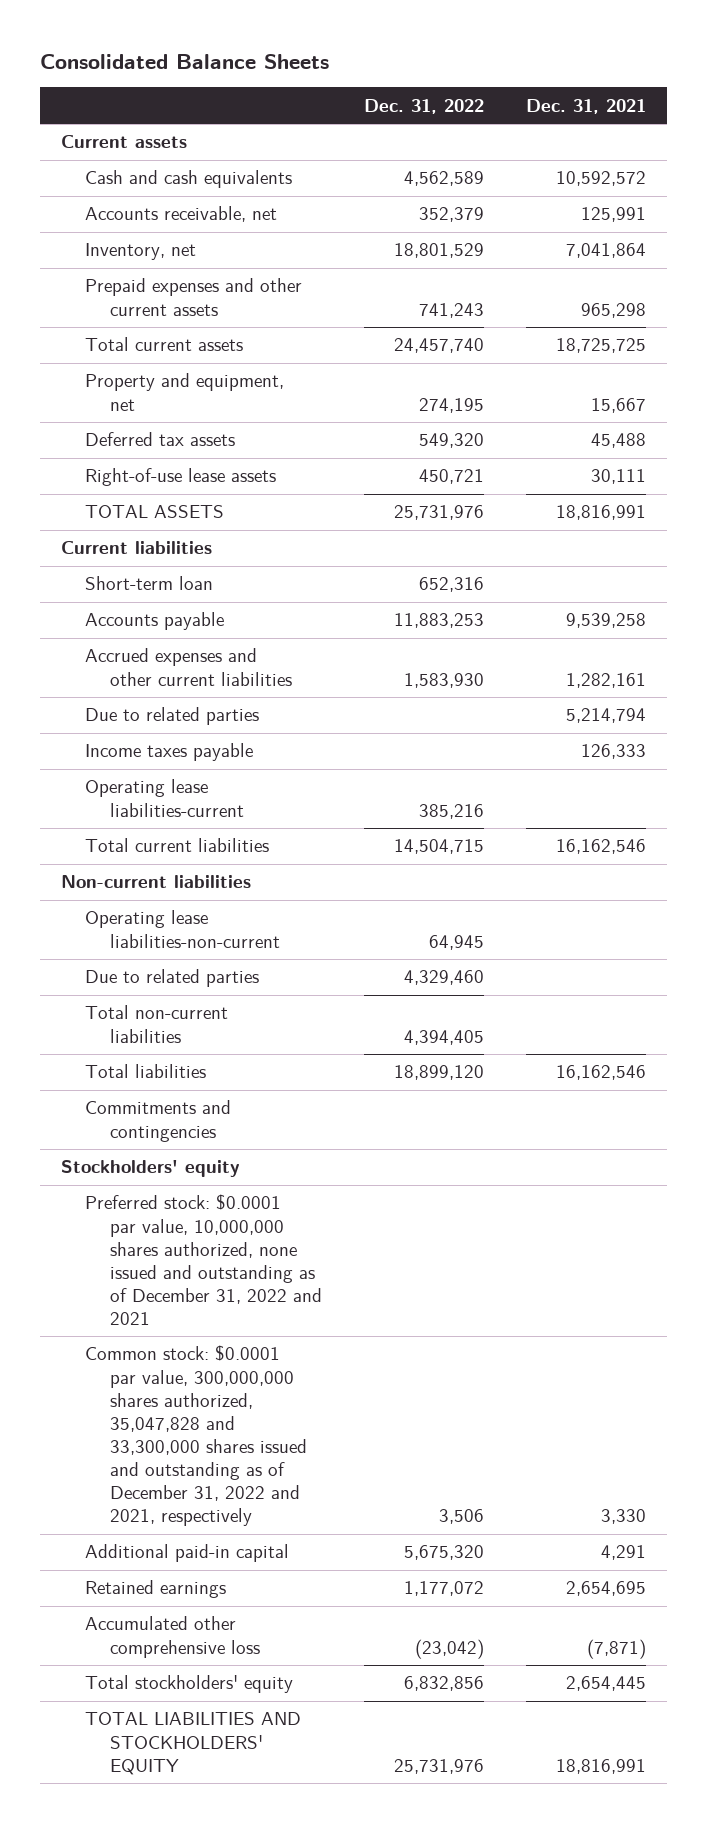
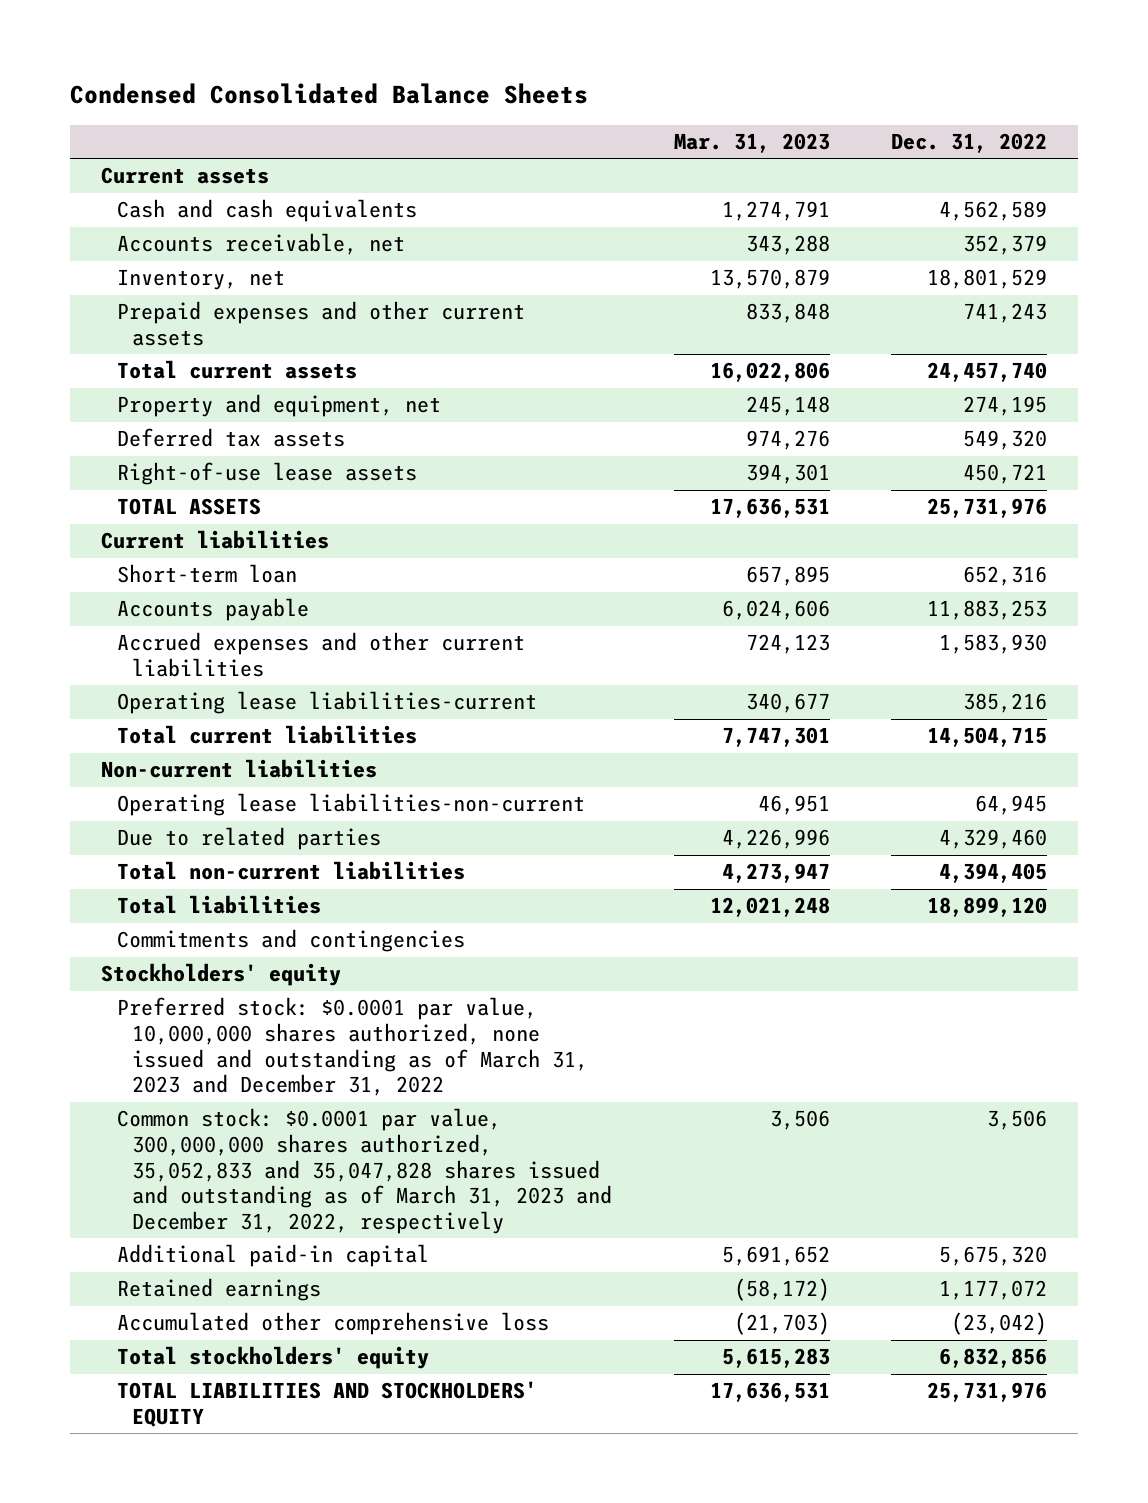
[39,53,329,69] Consolidated Balance Sheets -> [70,83,589,105] Condensed Consolidated Balance Sheets
[526,98,647,114] Dec. 31, 2021 -> none
none -> [673,132,830,153] Mar. 31, 2023
[85,707,260,726] Due to related parties -> none
[85,743,254,762] Income taxes payable -> none
[85,1194,323,1326] Preferred stock: $0.0001 par value, 10,000,000 shares authorized, none issued and outstanding as of December 31, 2022 and 2021 -> [116,997,589,1097] Preferred stock: $0.0001 par value, 10,000,000 shares authorized, none issued and outstanding as of March 31, 2023 and December 31, 2022
[85,1345,308,1527] Common stock: $0.0001 par value, 300,000,000 shares authorized, 35,047,828 and 33,300,000 shares issued and outstanding as of December 31, 2022 and 2021, respectively -> [116,1108,613,1234] Common stock: $0.0001 par value, 300,000,000 shares authorized, 35,052,833 and 35,047,828 shares issued and outstanding as of March 31, 2023 and December 31, 2022, respectively

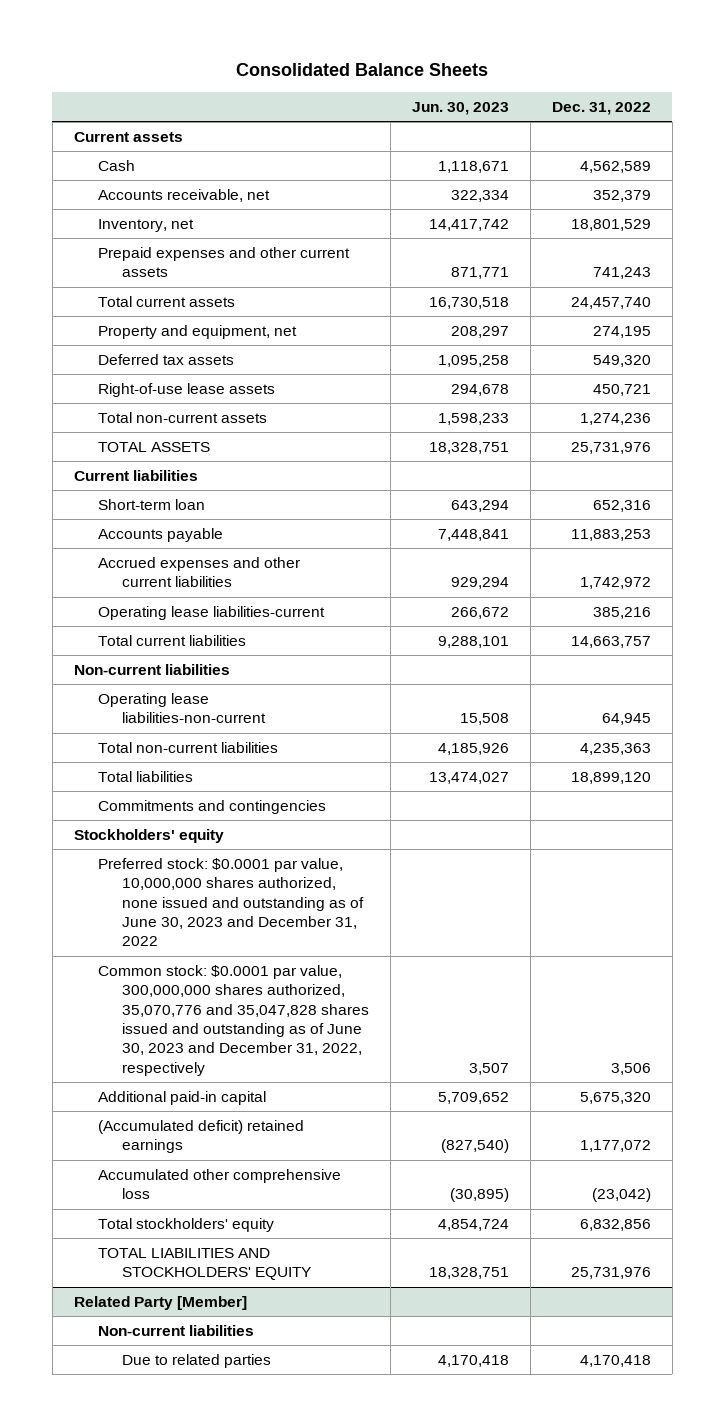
[70,83,589,105] Condensed Consolidated Balance Sheets -> [236,63,489,77] Consolidated Balance Sheets
[673,132,830,153] Mar. 31, 2023 -> none
none -> [411,101,509,115] Jun. 30, 2023
[116,199,417,223] Cash and cash equivalents -> [97,160,135,172] Cash
none -> [97,412,267,424] Total non-current assets
[939,634,1048,655] 1,583,930 -> [579,577,651,590] 1,742,972
[927,727,1048,748] 14,504,715 -> [570,636,651,649] 14,663,757
[116,827,381,851] Due to related parties -> none
[939,863,1048,884] 4,394,405 -> [579,743,651,756] 4,235,363
[116,997,589,1097] Preferred stock: $0.0001 par value, 10,000,000 shares authorized, none issued and outstanding as of March 31, 2023 and December 31, 2022 -> [97,858,364,947] Preferred stock: $0.0001 par value, 10,000,000 shares authorized, none issued and outstanding as of June 30, 2023 and December 31, 2022
[116,1108,613,1234] Common stock: $0.0001 par value, 300,000,000 shares authorized, 35,052,833 and 35,047,828 shares issued and outstanding as of March 31, 2023 and December 31, 2022, respectively -> [97,965,369,1076] Common stock: $0.0001 par value, 300,000,000 shares authorized, 35,070,776 and 35,047,828 shares issued and outstanding as of June 30, 2023 and December 31, 2022, respectively
[116,1278,321,1302] Retained earnings -> [97,1120,304,1154] (Accumulated deficit) retained earnings
none -> [73,1296,247,1311] Related Party [Member]
none -> [97,1325,254,1337] Non-current liabilities
none -> [121,1354,271,1369] Due to related parties

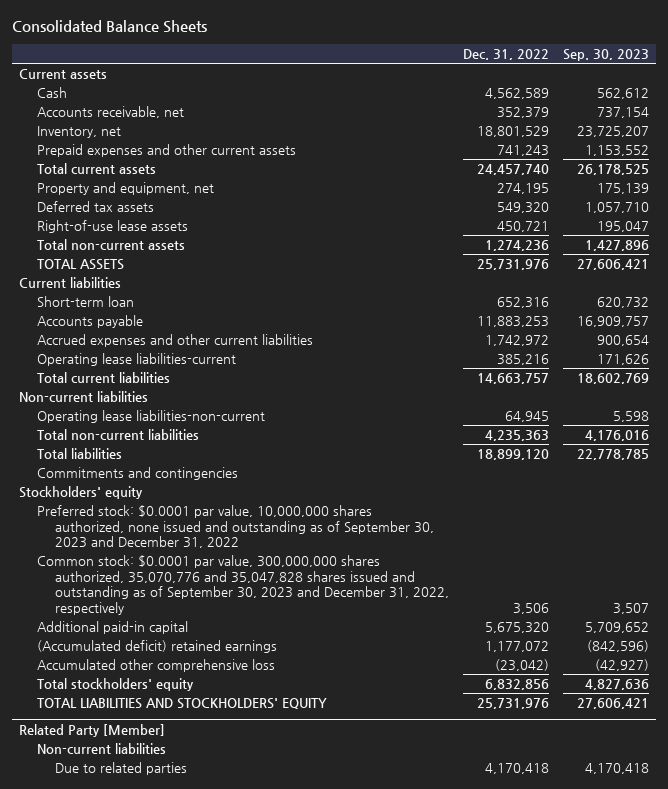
[411,101,509,115] Jun. 30, 2023 -> none
none -> [563,49,650,62] Sep. 30, 2023
[97,858,364,947] Preferred stock: $0.0001 par value, 10,000,000 shares authorized, none issued and outstanding as of June 30, 2023 and December 31, 2022 -> [36,505,434,549] Preferred stock: $0.0001 par value, 10,000,000 shares authorized, none issued and outstanding as of September 30, 2023 and December 31, 2022
[97,965,369,1076] Common stock: $0.0001 par value, 300,000,000 shares authorized, 35,070,776 and 35,047,828 shares issued and outstanding as of June 30, 2023 and December 31, 2022, respectively -> [36,555,449,615] Common stock: $0.0001 par value, 300,000,000 shares authorized, 35,070,776 and 35,047,828 shares issued and outstanding as of September 30, 2023 and December 31, 2022, respectively

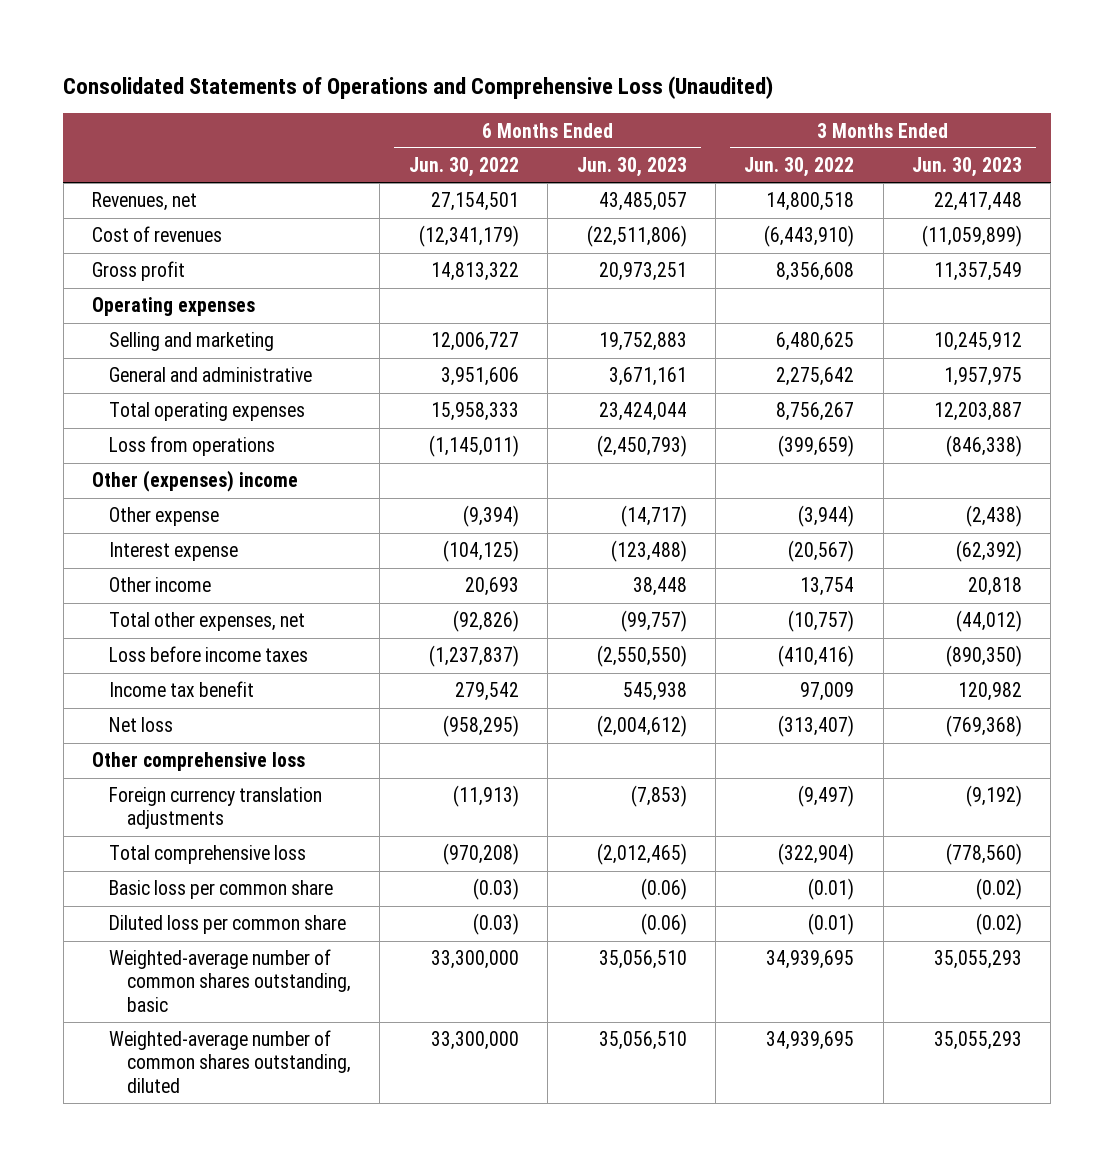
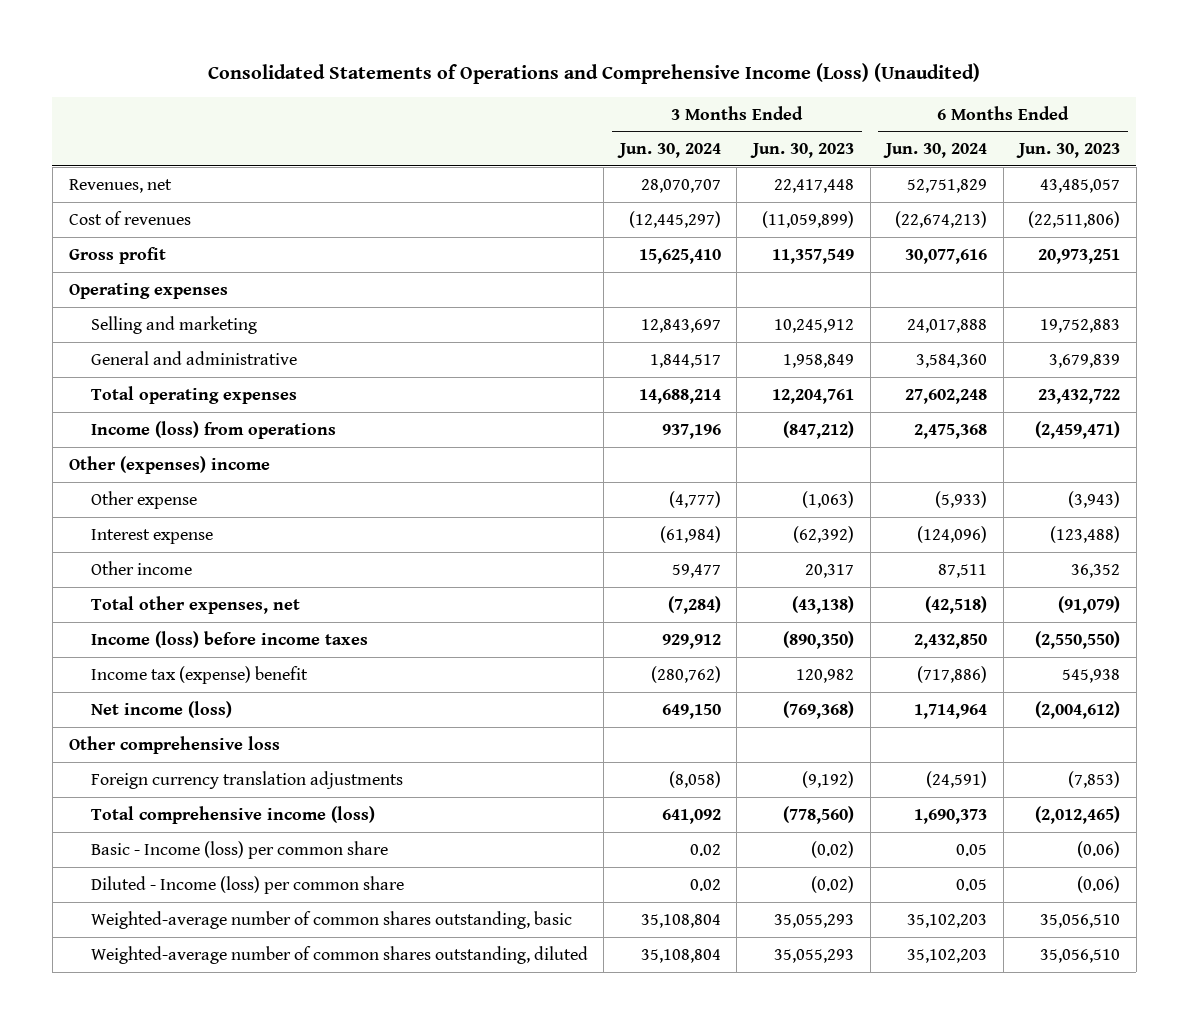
[63,75,774,99] Consolidated Statements of Operations and Comprehensive Loss (Unaudited) -> [208,63,981,85] Consolidated Statements of Operations and Comprehensive Income (Loss) (Unaudited)
[408,157,519,178] Jun. 30, 2022 -> none
[744,157,855,178] Jun. 30, 2022 -> none
none -> [616,143,721,159] Jun. 30, 2024
none -> [883,143,988,159] Jun. 30, 2024
[608,367,687,387] 3,671,161 -> [1049,353,1121,368] 3,679,839
[944,367,1023,387] 1,957,975 -> [782,353,854,368] 1,958,849
[598,402,687,422] 23,424,044 -> [1038,388,1121,404] 23,432,722
[934,402,1023,422] 12,203,887 -> [771,388,854,404] 12,204,761
[109,436,276,457] Loss from operations -> [90,420,336,439] Income (loss) from operations
[596,435,687,458] (2,450,793) -> [1035,420,1121,439] (2,459,471)
[946,435,1023,458] (846,338) -> [782,420,854,439] (847,212)
[620,505,687,528] (14,717) -> [1068,490,1121,508] (3,943)
[966,505,1023,528] (2,438) -> [801,490,854,508] (1,063)
[632,577,687,597] 38,448 -> [1071,563,1121,578] 36,352
[968,577,1023,597] 20,818 -> [804,563,854,578] 20,317
[620,610,687,633] (99,757) -> [1058,595,1121,614] (91,079)
[956,610,1023,633] (44,012) -> [791,595,854,614] (43,138)
[109,646,309,663] Loss before income taxes -> [90,630,368,648] Income (loss) before income taxes
[109,681,255,698] Income tax benefit -> [90,665,308,684] Income tax (expense) benefit
[109,717,174,733] Net loss -> [90,700,232,718] Net income (loss)
[109,845,307,865] Total comprehensive loss -> [90,805,375,824] Total comprehensive income (loss)
[109,880,334,900] Basic loss per common share -> [90,840,388,859] Basic - Income (loss) per common share
[109,915,347,935] Diluted loss per common share -> [90,875,404,894] Diluted - Income (loss) per common share

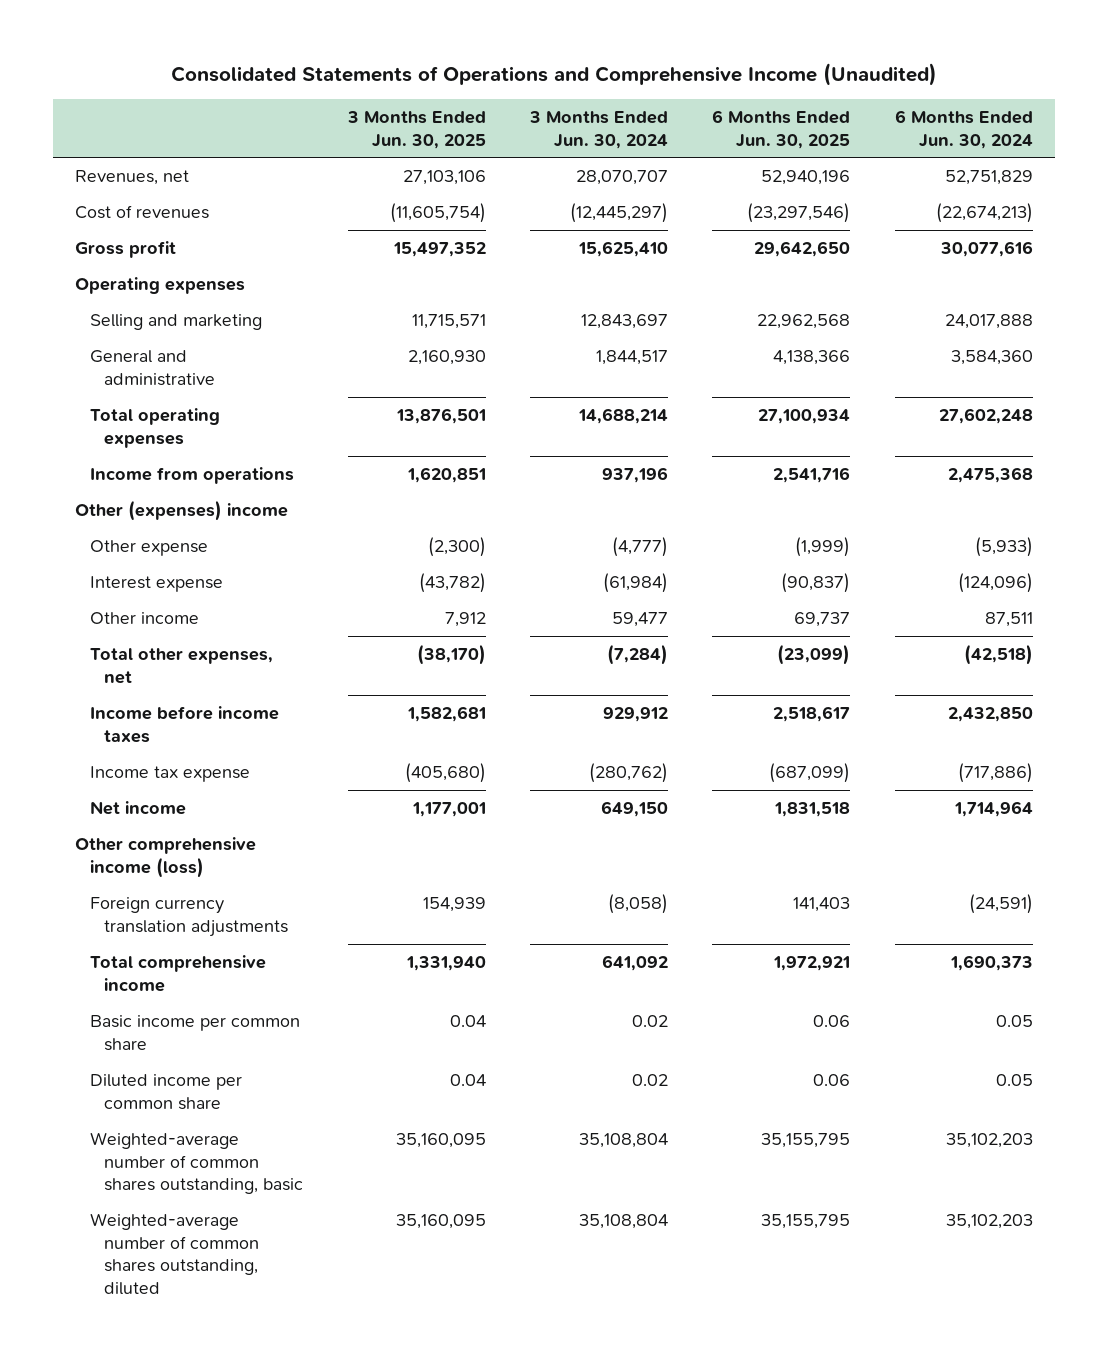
[208,63,981,85] Consolidated Statements of Operations and Comprehensive Income (Loss) (Unaudited) -> [170,62,937,86] Consolidated Statements of Operations and Comprehensive Income (Unaudited)
[749,143,854,159] Jun. 30, 2023 -> none
[1016,143,1121,159] Jun. 30, 2023 -> none
none -> [346,110,486,149] 3 Months Ended Jun. 30, 2025
none -> [712,109,851,149] 6 Months Ended Jun. 30, 2025
[90,420,336,439] Income (loss) from operations -> [89,467,294,485] Income from operations
[90,630,368,648] Income (loss) before income taxes -> [89,706,279,743] Income before income taxes
[90,665,308,684] Income tax (expense) benefit -> [89,766,250,783] Income tax expense
[90,700,232,718] Net income (loss) -> [89,801,186,816] Net income
[68,735,280,754] Other comprehensive loss -> [74,837,256,878] Other comprehensive income (loss)
[90,805,375,824] Total comprehensive income (loss) -> [89,955,266,992] Total comprehensive income
[90,840,388,859] Basic - Income (loss) per common share -> [89,1015,300,1051] Basic income per common share
[90,875,404,894] Diluted - Income (loss) per common share -> [89,1074,242,1110] Diluted income per common share

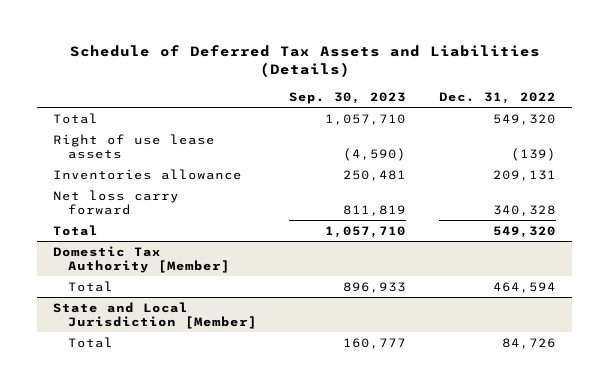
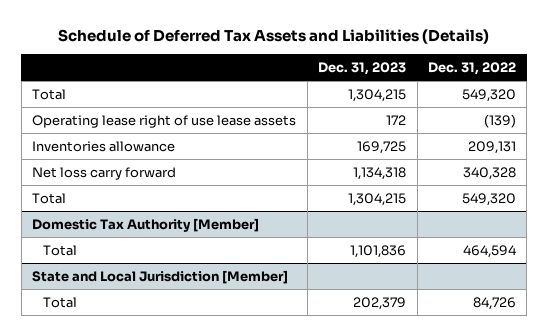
[289,91,407,104] Sep. 30, 2023 -> none
none -> [318,61,407,75] Dec. 31, 2023
[53,133,216,159] Right of use lease assets -> [32,114,297,128] Operating lease right of use lease assets

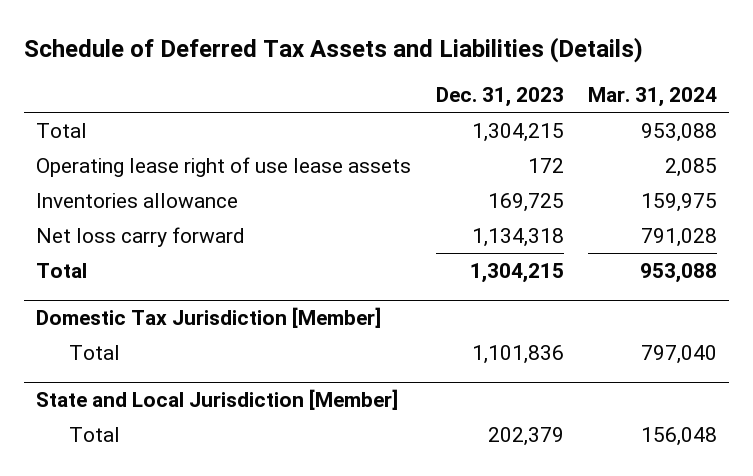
[427,61,516,75] Dec. 31, 2022 -> none
none -> [587,87,717,108] Mar. 31, 2024
[32,217,260,232] Domestic Tax Authority [Member] -> [36,307,382,329] Domestic Tax Jurisdiction [Member]

